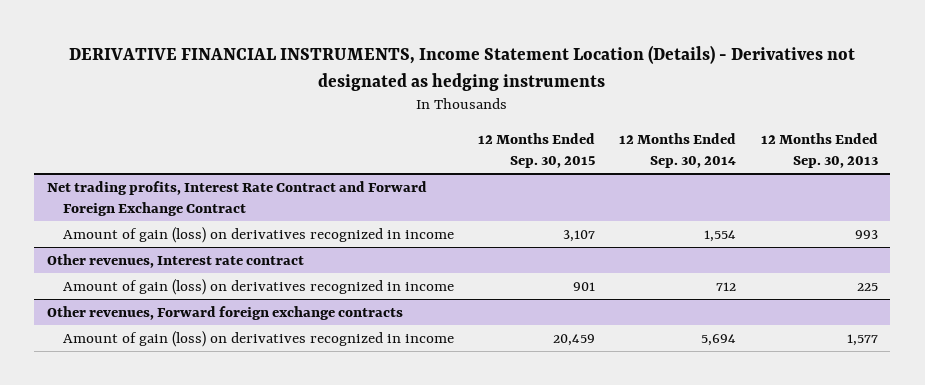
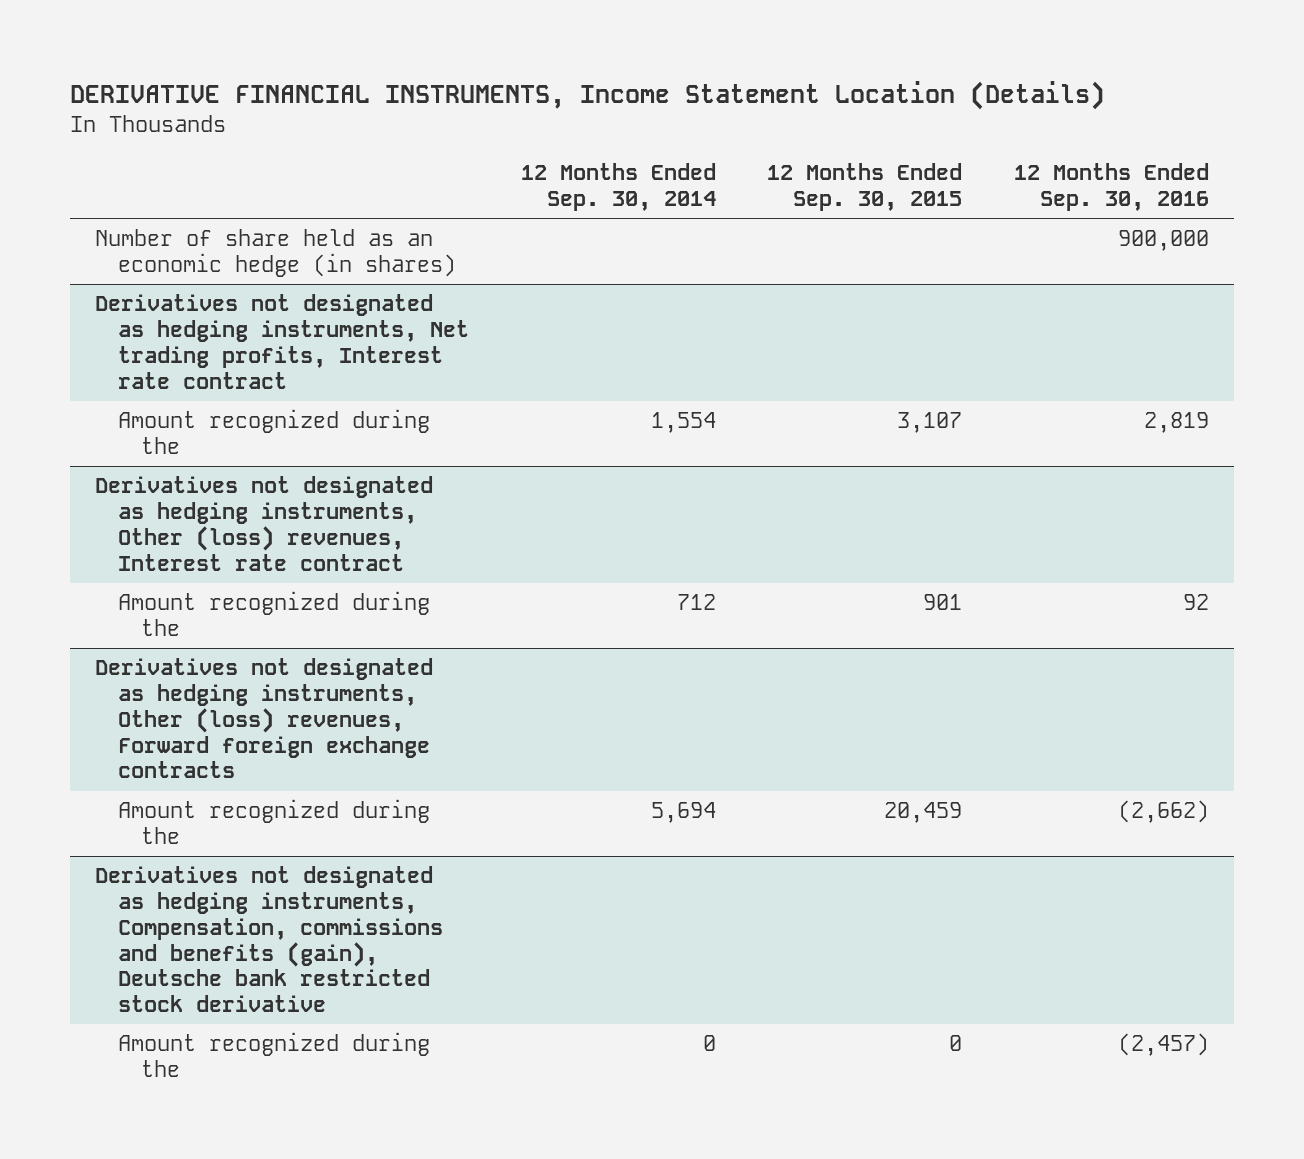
[69,45,856,91] DERIVATIVE FINANCIAL INSTRUMENTS, Income Statement Location (Details) - Derivatives not designated as hedging instruments -> [69,80,1105,110] DERIVATIVE FINANCIAL INSTRUMENTS, Income Statement Location (Details)
[760,132,878,168] 12 Months Ended Sep. 30, 2013 -> none
none -> [1013,163,1209,212] 12 Months Ended Sep. 30, 2016
[46,180,427,216] Net trading profits, Interest Rate Contract and Forward Foreign Exchange Contract -> none
[46,253,304,268] Other revenues, Interest rate contract -> none
[46,305,403,320] Other revenues, Forward foreign exchange contracts -> none
none -> [95,229,457,277] Number of share held as an economic hedge (in shares)
none -> [95,294,470,389] Derivatives not designated as hedging instruments, Net trading profits, Interest rate contract
[62,226,454,243] Amount of gain (loss) on derivatives recognized in income -> [118,409,431,454] Amount recognized during the
none -> [95,476,434,571] Derivatives not designated as hedging instruments, Other (loss) revenues, Interest rate contract
[62,278,454,295] Amount of gain (loss) on derivatives recognized in income -> [118,591,431,636] Amount recognized during the
none -> [95,658,434,779] Derivatives not designated as hedging instruments, Other (loss) revenues, Forward foreign exchange contracts
[62,330,454,347] Amount of gain (loss) on derivatives recognized in income -> [118,799,431,844] Amount recognized during the
none -> [95,866,444,1013] Derivatives not designated as hedging instruments, Compensation, commissions and benefits (gain), Deutsche bank restricted stock derivative
none -> [118,1032,431,1077] Amount recognized during the

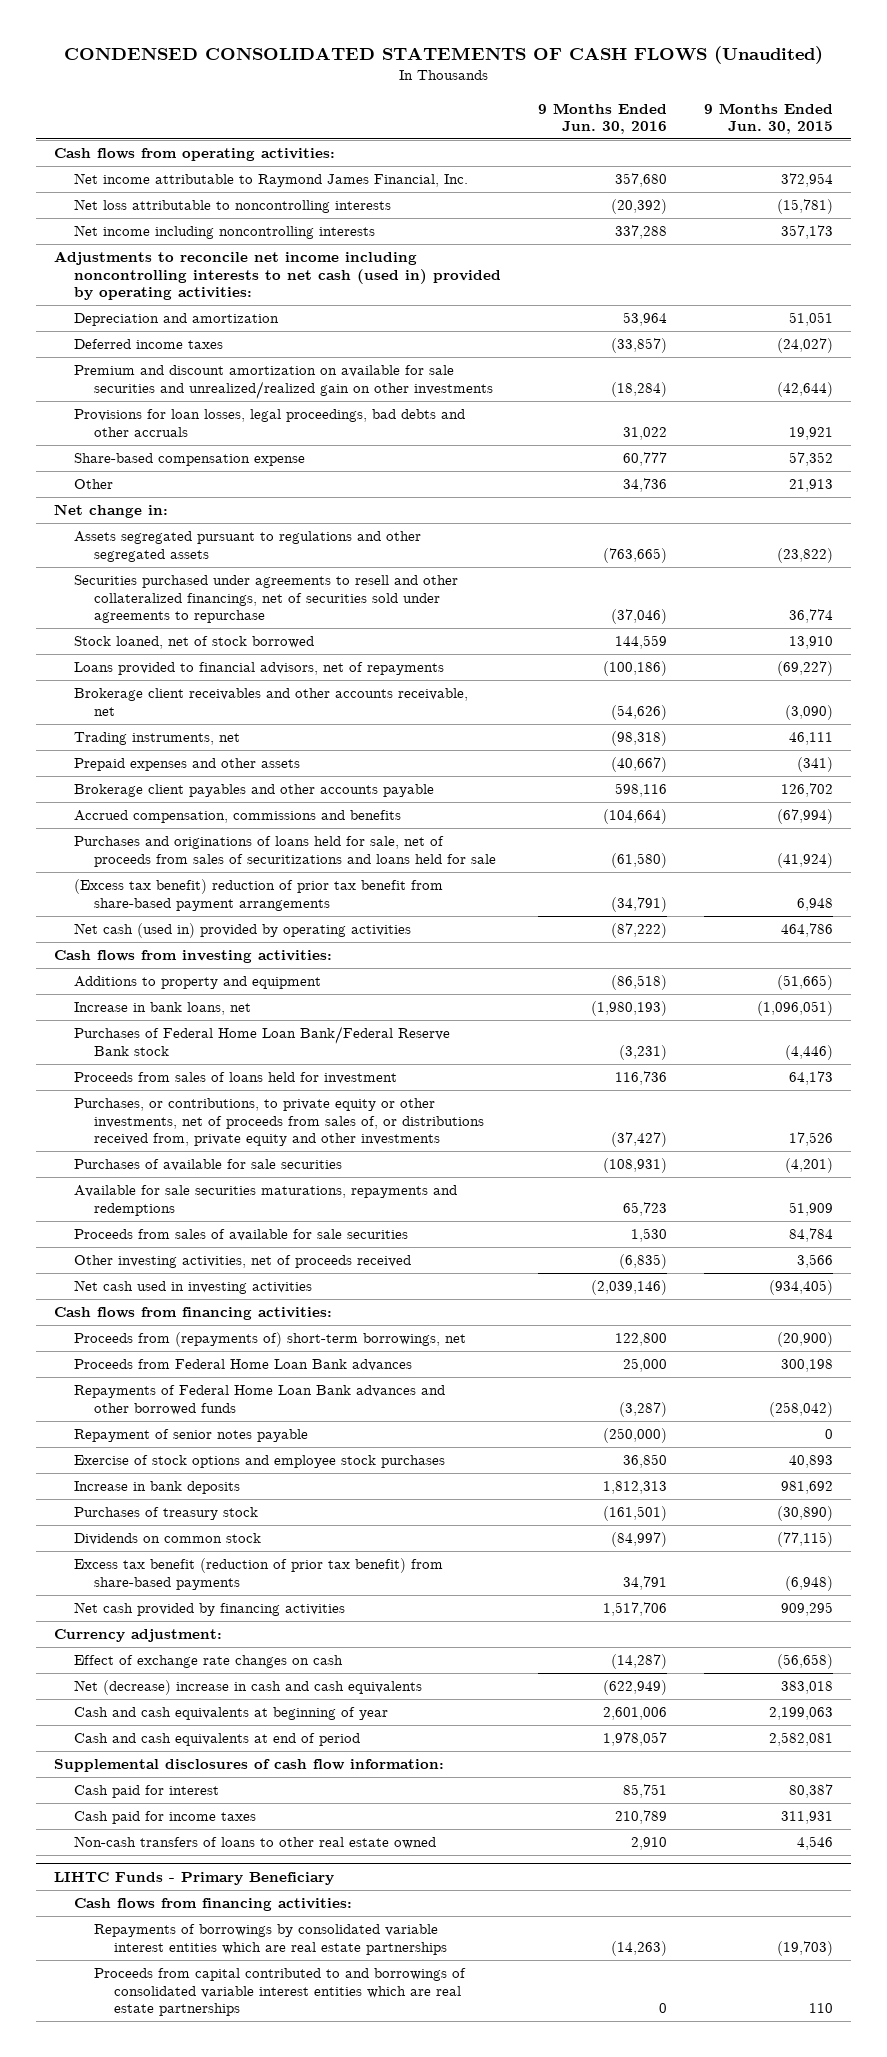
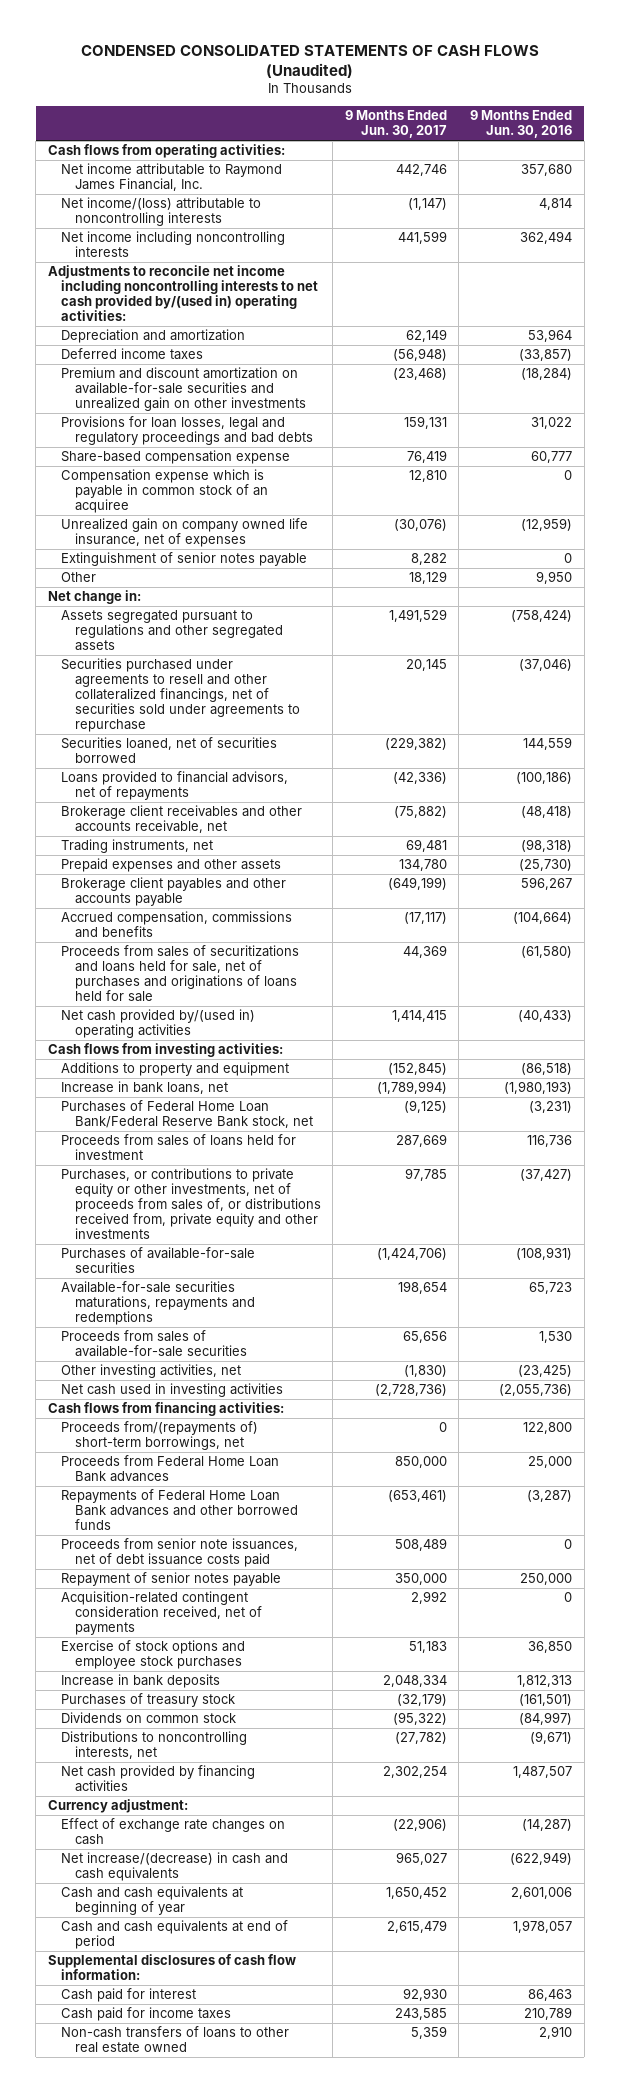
[703,102,833,135] 9 Months Ended Jun. 30, 2015 -> none
none -> [344,110,447,139] 9 Months Ended Jun. 30, 2017
[74,199,392,214] Net loss attributable to noncontrolling interests -> [61,197,262,227] Net income/(loss) attributable to noncontrolling interests
[611,199,668,215] (20,392) -> [539,198,573,211] 4,814
[615,225,668,240] 337,288 -> [520,231,573,245] 362,494
[54,251,502,301] Adjustments to reconcile net income including noncontrolling interests to net cash (used in) provided by operating activities: -> [47,265,319,322] Adjustments to reconcile net income including noncontrolling interests to net cash provided by/(used in) operating activities:
[74,365,494,399] Premium and discount amortization on available for sale securities and unrealized/realized gain on other investments -> [61,367,306,412] Premium and discount amortization on available-for-sale securities and unrealized gain on other investments
[74,409,466,437] Provisions for loan losses, legal proceedings, bad debts and other accruals -> [61,416,313,446] Provisions for loan losses, legal and regulatory proceedings and bad debts
none -> [61,469,268,514] Compensation expense which is payable in common stock of an acquiree
none -> [61,518,309,548] Unrealized gain on company owned life insurance, net of expenses
none -> [61,552,308,567] Extinguishment of senior notes payable
[623,478,668,493] 34,736 -> [536,571,573,585] 9,950
[603,547,668,563] (763,665) -> [511,610,573,623] (758,424)
[74,636,315,650] Stock loaned, net of stock borrowed -> [61,737,278,764] Securities loaned, net of securities borrowed
[611,704,668,720] (54,626) -> [521,806,573,819] (48,418)
[611,757,668,773] (40,667) -> [519,859,573,872] (25,730)
[615,783,668,798] 598,116 -> [521,877,573,891] 596,267
[74,879,444,911] (Excess tax benefit) reduction of prior tax benefit from share-based payment arrangements -> none
[74,836,497,867] Purchases and originations of loans held for sale, net of proceeds from sales of securitizations and loans held for sale -> [61,945,300,1003] Proceeds from sales of securitizations and loans held for sale, net of purchases and originations of loans held for sale
[74,923,412,939] Net cash (used in) provided by operating activities -> [61,1009,256,1039] Net cash provided by/(used in) operating activities
[611,923,668,939] (87,222) -> [518,1010,573,1023] (40,433)
[74,1026,451,1056] Purchases of Federal Home Loan Bank/Federal Reserve Bank stock -> [61,1100,313,1129] Purchases of Federal Home Loan Bank/Federal Reserve Bank stock, net
[74,1098,485,1147] Purchases, or contributions, to private equity or other investments, net of proceeds from sales of, or distributions received from, private equity and other investments -> [61,1168,321,1240] Purchases, or contributions to private equity or other investments, net of proceeds from sales of, or distributions received from, private equity and other investments
[74,1159,343,1172] Purchases of available for sale securities -> [61,1247,256,1274] Purchases of available-for-sale securities
[74,1185,458,1216] Available for sale securities maturations, repayments and redemptions -> [61,1281,255,1326] Available-for-sale securities maturations, repayments and redemptions
[74,1229,409,1242] Proceeds from sales of available for sale securities -> [61,1330,247,1358] Proceeds from sales of available-for-sale securities
[74,1255,412,1269] Other investing activities, net of proceeds received -> [61,1364,242,1379] Other investing activities, net
[619,1254,668,1270] (6,835) -> [518,1365,573,1378] (23,425)
[591,1280,668,1296] (2,039,146) -> [499,1384,573,1397] (2,055,736)
[74,1332,467,1348] Proceeds from (repayments of) short-term borrowings, net -> [61,1421,259,1451] Proceeds from/(repayments of) short-term borrowings, net
none -> [61,1538,299,1568] Proceeds from senior note issuances, net of debt issuance costs paid
[603,1428,668,1444] (250,000) -> [520,1573,573,1586] 250,000
none -> [61,1591,262,1636] Acquisition-related contingent consideration received, net of payments
[74,1558,444,1590] Excess tax benefit (reduction of prior tax benefit) from share-based payments -> none
none -> [61,1731,248,1760] Distributions to noncontrolling interests, net
[603,1602,668,1617] 1,517,706 -> [513,1766,573,1779] 1,487,507
[74,1680,423,1696] Net (decrease) increase in cash and cash equivalents -> [61,1852,289,1882] Net increase/(decrease) in cash and cash equivalents
[623,1784,668,1799] 85,751 -> [528,1989,573,2002] 86,463
[54,1872,335,1886] LIHTC Funds - Primary Beneficiary -> none
[74,1898,353,1912] Cash flows from financing activities: -> none
[94,1924,448,1955] Repayments of borrowings by consolidated variable interest entities which are real estate partnerships -> none
[94,1968,467,2017] Proceeds from capital contributed to and borrowings of consolidated variable interest entities which are real estate partnerships -> none

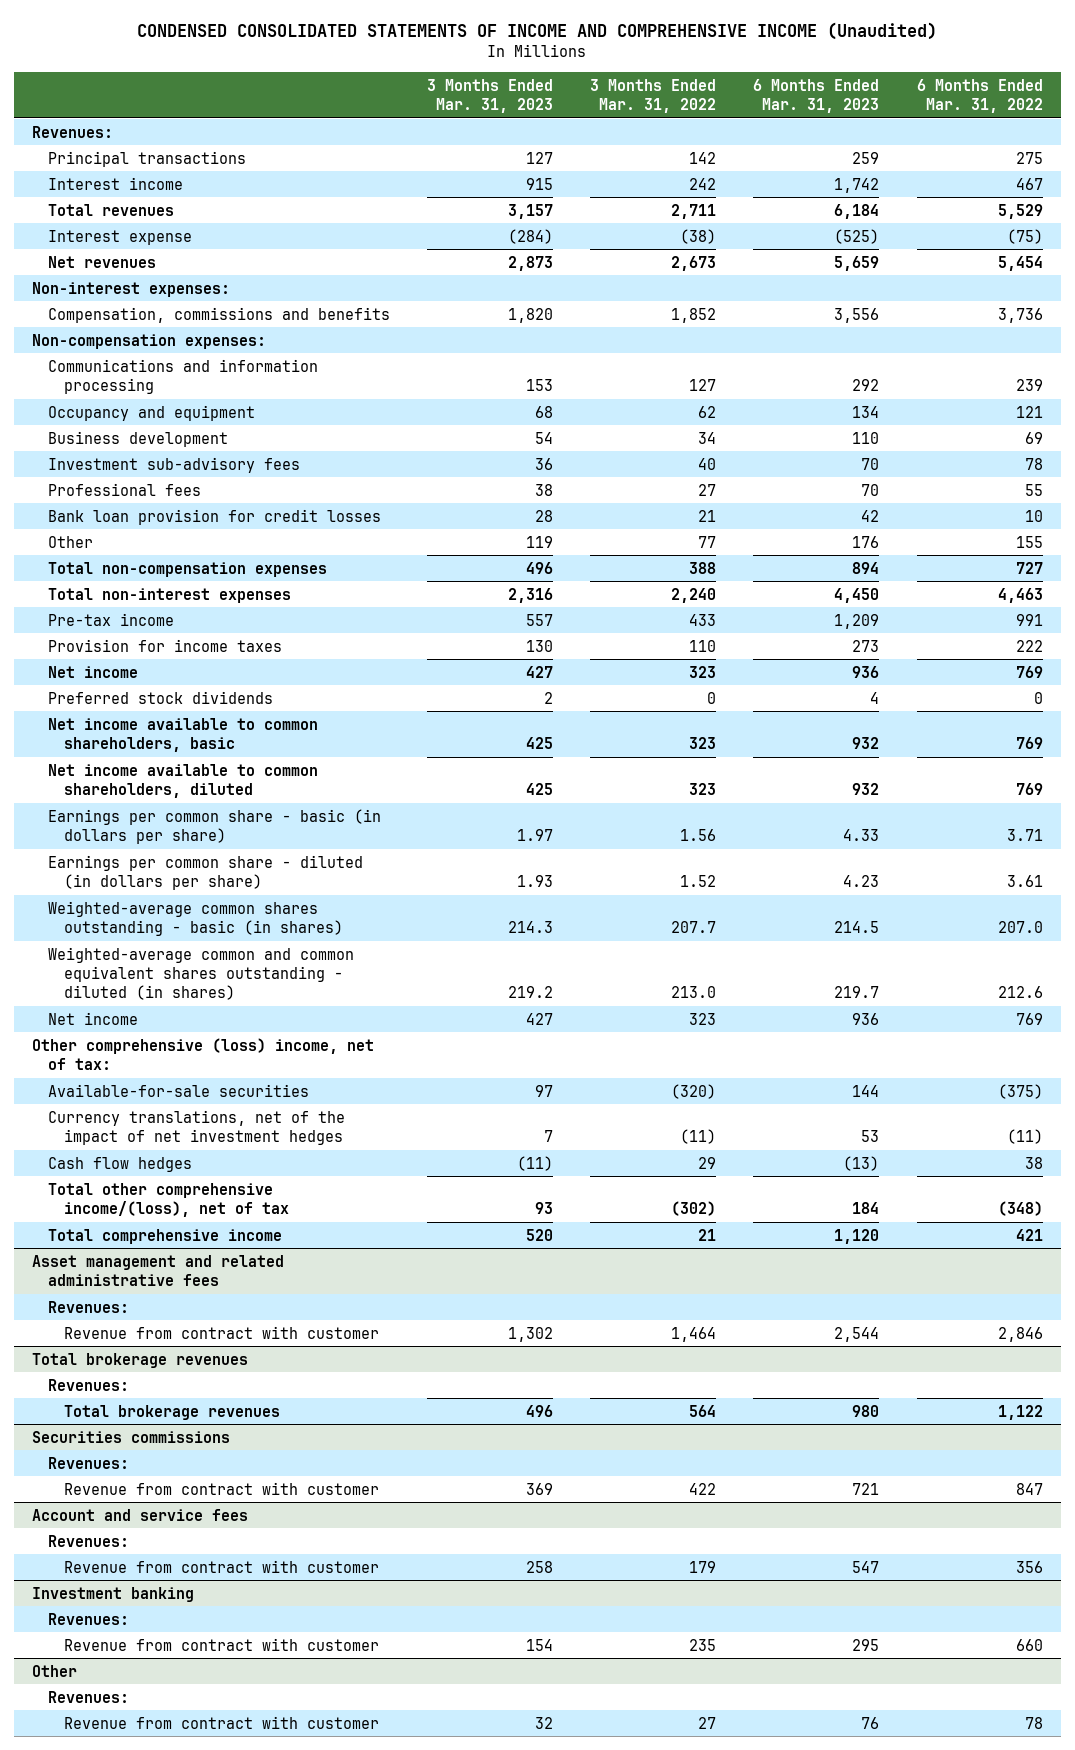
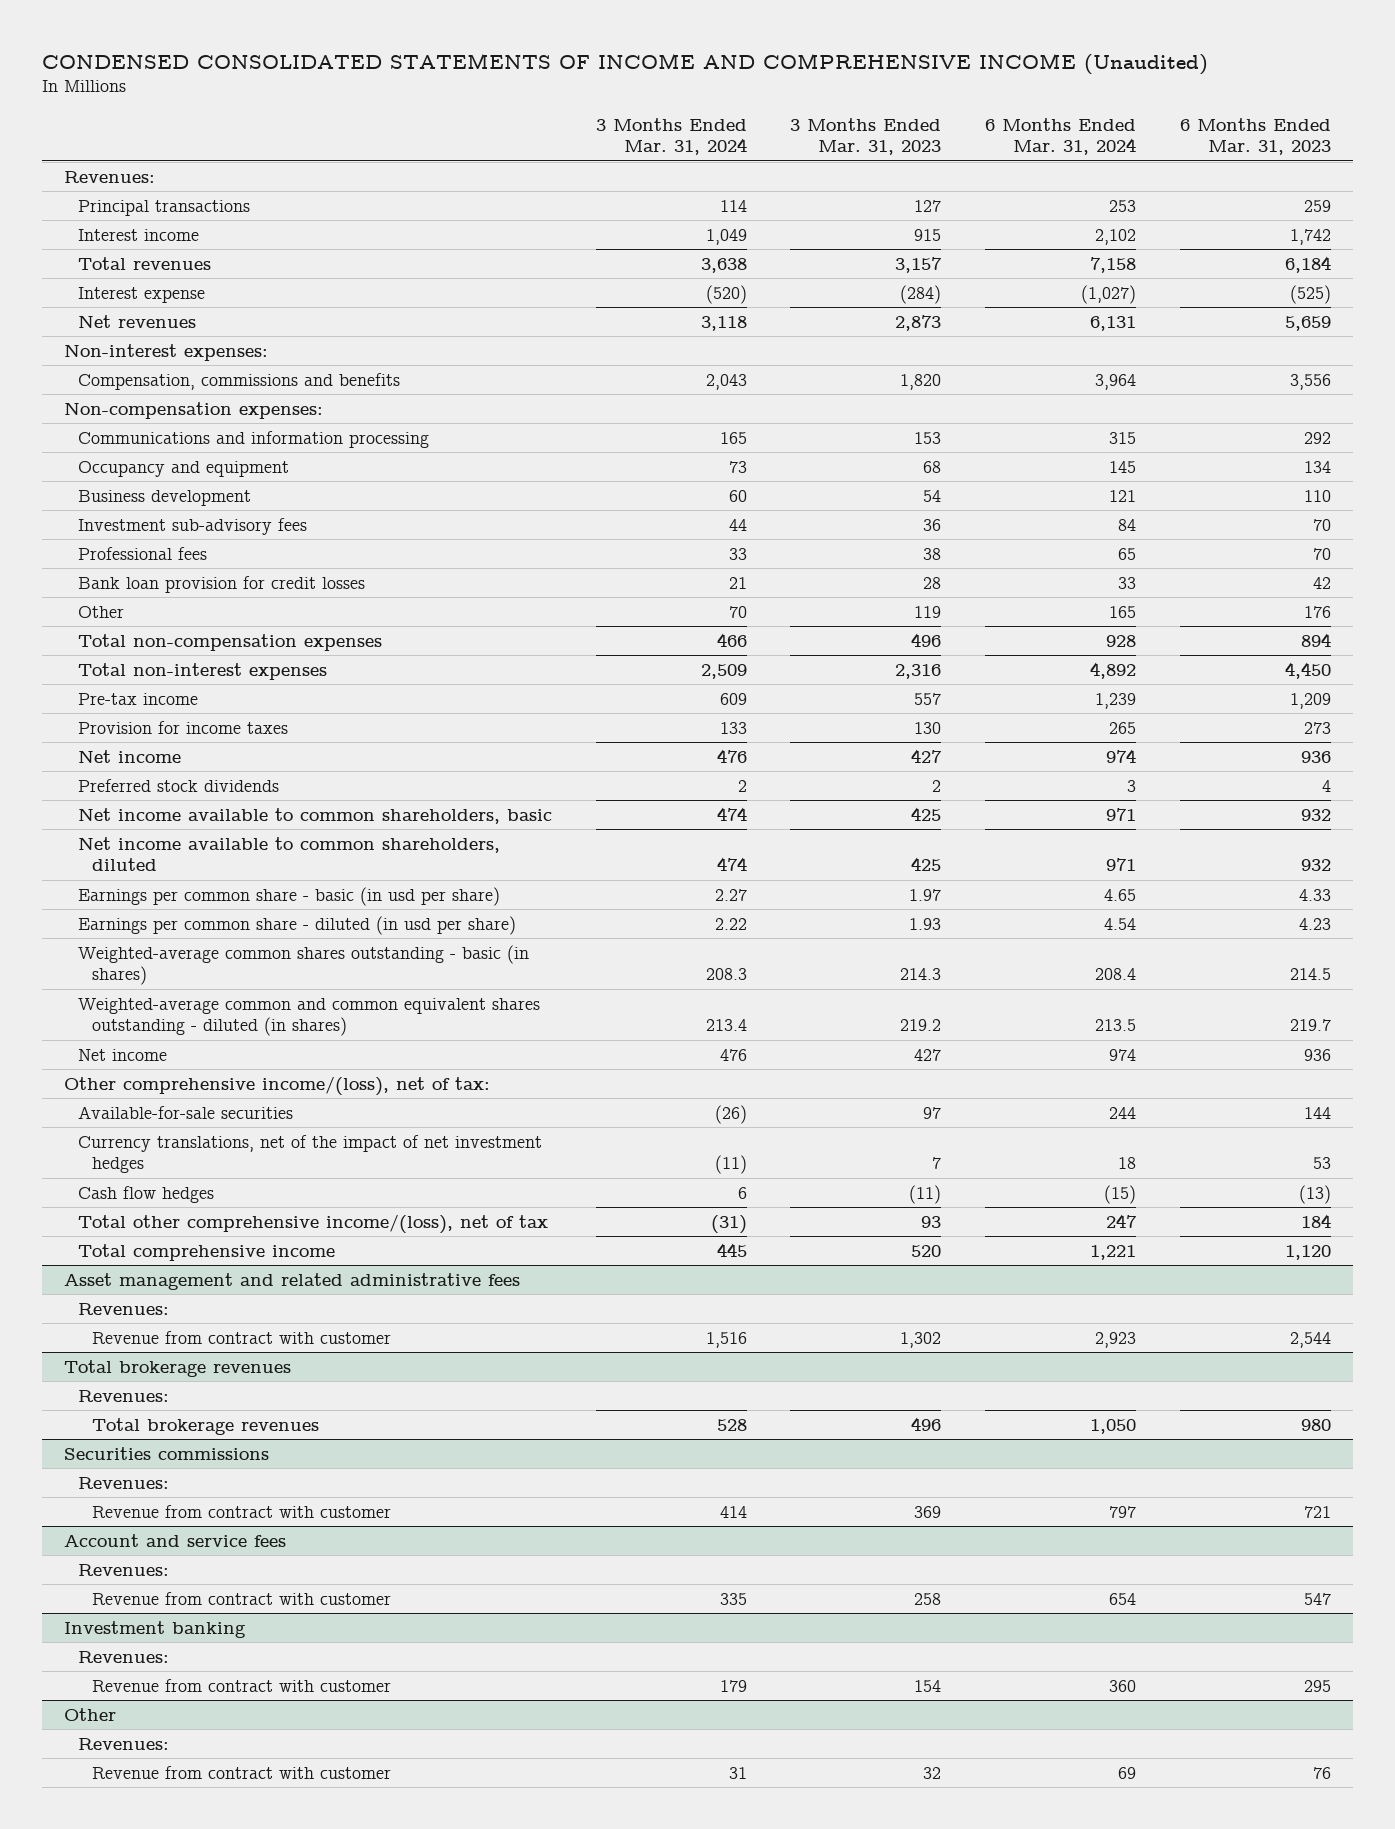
[590,78,717,113] 3 Months Ended Mar. 31, 2022 -> none
[916,78,1043,113] 6 Months Ended Mar. 31, 2022 -> none
none -> [595,117,747,156] 3 Months Ended Mar. 31, 2024
none -> [985,117,1137,156] 6 Months Ended Mar. 31, 2024
[47,808,381,845] Earnings per common share - basic (in dollars per share) -> [77,886,500,906] Earnings per common share - basic (in usd per share)
[47,854,363,891] Earnings per common share - diluted (in dollars per share) -> [77,915,516,935] Earnings per common share - diluted (in usd per share)
[32,1037,375,1071] Other comprehensive (loss) income, net of tax: -> [63,1075,490,1096] Other comprehensive income/(loss), net of tax:

